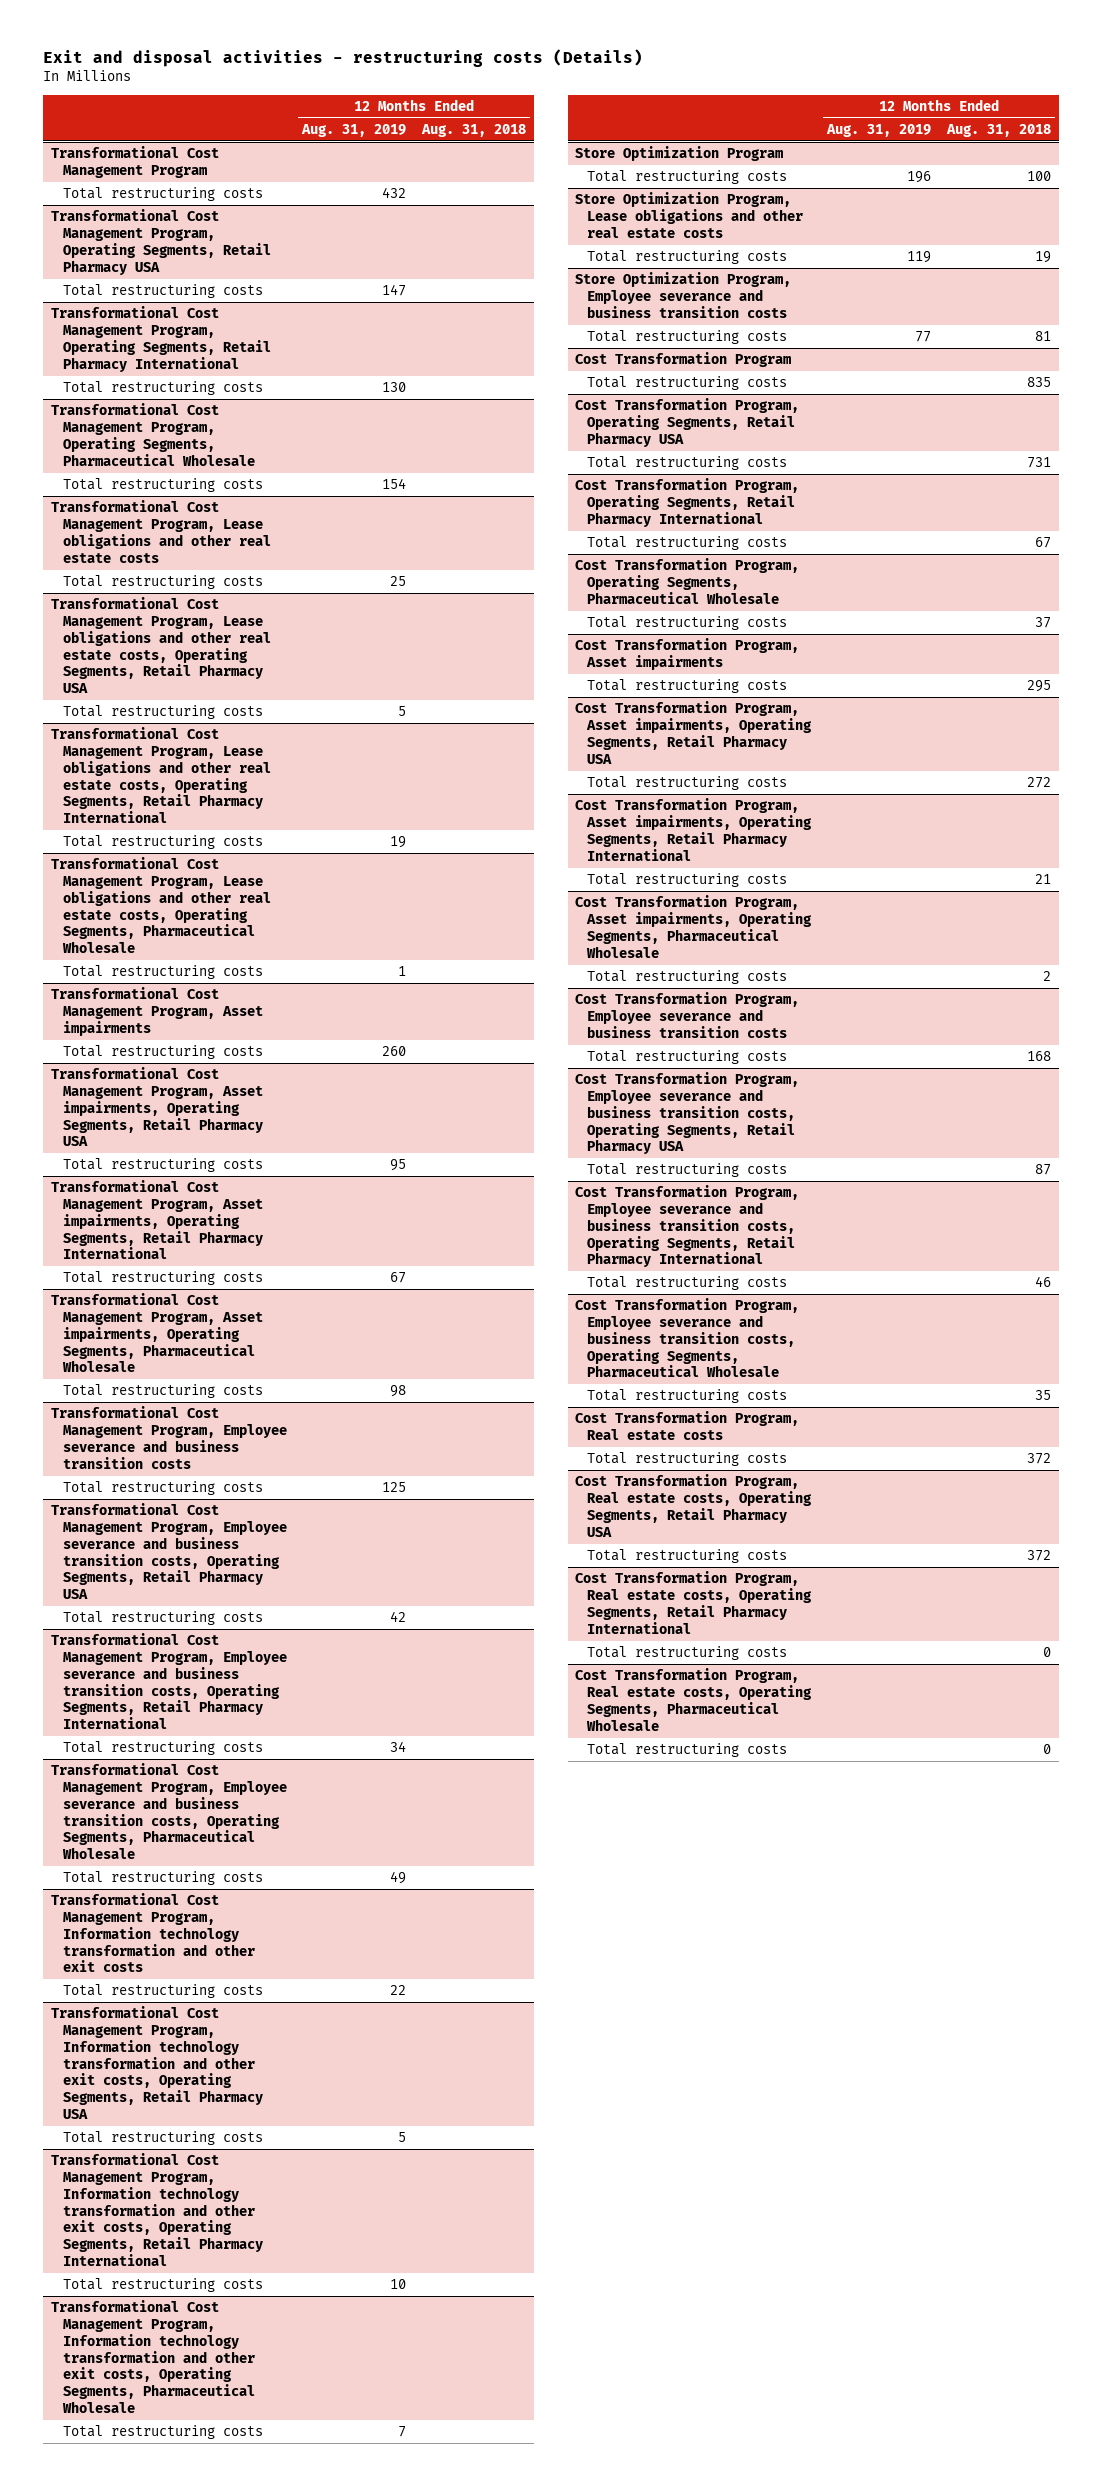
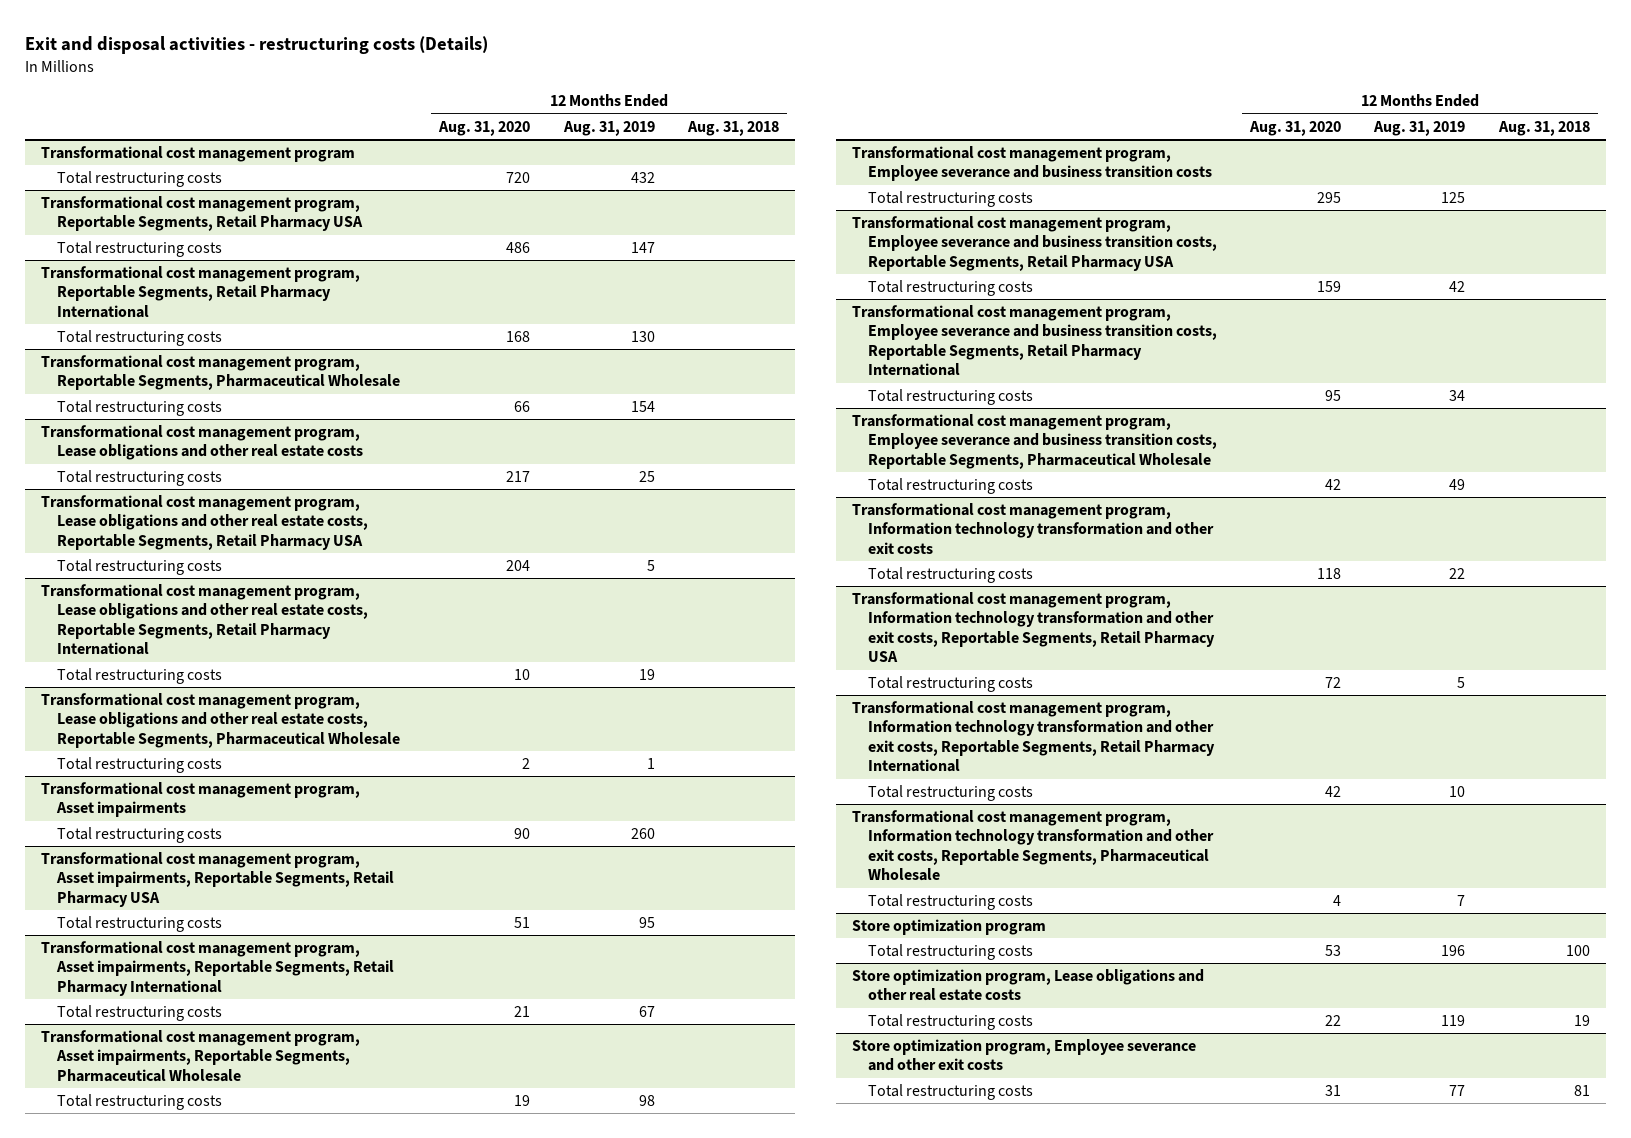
none -> [438,120,531,136] Aug. 31, 2020
[50,146,219,179] Transformational Cost Management Program -> [41,146,356,163] Transformational cost management program
[50,209,271,275] Transformational Cost Management Program, Operating Segments, Retail Pharmacy USA -> [41,196,364,232] Transformational cost management program, Reportable Segments, Retail Pharmacy USA
[50,306,271,372] Transformational Cost Management Program, Operating Segments, Retail Pharmacy International -> [41,266,361,318] Transformational cost management program, Reportable Segments, Retail Pharmacy International
[50,403,255,466] Transformational Cost Management Program, Operating Segments, Pharmaceutical Wholesale -> [41,355,401,391] Transformational cost management program, Reportable Segments, Pharmaceutical Wholesale
[50,500,271,563] Transformational Cost Management Program, Lease obligations and other real estate costs -> [41,425,364,461] Transformational cost management program, Lease obligations and other real estate costs
[50,597,271,694] Transformational Cost Management Program, Lease obligations and other real estate costs, Operating Segments, Retail Pharmacy USA -> [41,495,369,550] Transformational cost management program, Lease obligations and other real estate costs, Reportable Segments, Retail Pharmacy USA
[50,727,271,824] Transformational Cost Management Program, Lease obligations and other real estate costs, Operating Segments, Retail Pharmacy International -> [41,584,369,656] Transformational cost management program, Lease obligations and other real estate costs, Reportable Segments, Retail Pharmacy International
[50,857,271,954] Transformational Cost Management Program, Lease obligations and other real estate costs, Operating Segments, Pharmaceutical Wholesale -> [41,693,401,748] Transformational cost management program, Lease obligations and other real estate costs, Reportable Segments, Pharmaceutical Wholesale
[50,987,263,1036] Transformational Cost Management Program, Asset impairments -> [41,782,361,818] Transformational cost management program, Asset impairments
[50,1067,263,1147] Transformational Cost Management Program, Asset impairments, Operating Segments, Retail Pharmacy USA -> [41,852,395,907] Transformational cost management program, Asset impairments, Reportable Segments, Retail Pharmacy USA
[50,1180,263,1260] Transformational Cost Management Program, Asset impairments, Operating Segments, Retail Pharmacy International -> [41,941,395,996] Transformational cost management program, Asset impairments, Reportable Segments, Retail Pharmacy International
[50,1293,263,1373] Transformational Cost Management Program, Asset impairments, Operating Segments, Pharmaceutical Wholesale -> [41,1030,361,1082] Transformational cost management program, Asset impairments, Reportable Segments, Pharmaceutical Wholesale
[50,1406,287,1469] Transformational Cost Management Program, Employee severance and business transition costs -> [852,146,1213,182] Transformational cost management program, Employee severance and business transition costs
[50,1503,287,1600] Transformational Cost Management Program, Employee severance and business transition costs, Operating Segments, Retail Pharmacy USA -> [852,216,1218,271] Transformational cost management program, Employee severance and business transition costs, Reportable Segments, Retail Pharmacy USA
[50,1633,287,1730] Transformational Cost Management Program, Employee severance and business transition costs, Operating Segments, Retail Pharmacy International -> [852,305,1218,377] Transformational cost management program, Employee severance and business transition costs, Reportable Segments, Retail Pharmacy International
[50,1763,287,1860] Transformational Cost Management Program, Employee severance and business transition costs, Operating Segments, Pharmaceutical Wholesale -> [852,414,1218,469] Transformational cost management program, Employee severance and business transition costs, Reportable Segments, Pharmaceutical Wholesale
[50,1893,255,1973] Transformational Cost Management Program, Information technology transformation and other exit costs -> [852,503,1215,554] Transformational cost management program, Information technology transformation and other exit costs
[50,2006,263,2120] Transformational Cost Management Program, Information technology transformation and other exit costs, Operating Segments, Retail Pharmacy USA -> [852,592,1216,663] Transformational cost management program, Information technology transformation and other exit costs, Reportable Segments, Retail Pharmacy USA
[50,2153,263,2267] Transformational Cost Management Program, Information technology transformation and other exit costs, Operating Segments, Retail Pharmacy International -> [852,701,1216,773] Transformational cost management program, Information technology transformation and other exit costs, Reportable Segments, Retail Pharmacy International
[50,2300,255,2414] Transformational Cost Management Program, Information technology transformation and other exit costs, Operating Segments, Pharmaceutical Wholesale -> [852,810,1215,882] Transformational cost management program, Information technology transformation and other exit costs, Reportable Segments, Pharmaceutical Wholesale
[575,146,784,162] Store Optimization Program -> [852,919,1047,936] Store optimization program
[575,192,804,238] Store Optimization Program, Lease obligations and other real estate costs -> [852,969,1205,1002] Store optimization program, Lease obligations and other real estate costs
[575,272,792,318] Store Optimization Program, Employee severance and business transition costs -> [852,1039,1197,1072] Store optimization program, Employee severance and other exit costs
[575,352,792,368] Cost Transformation Program -> none
[587,376,788,391] Total restructuring costs -> none
[575,398,800,447] Cost Transformation Program, Operating Segments, Retail Pharmacy USA -> none
[587,456,788,471] Total restructuring costs -> none
[575,478,800,527] Cost Transformation Program, Operating Segments, Retail Pharmacy International -> none
[587,536,788,551] Total restructuring costs -> none
[575,558,800,604] Cost Transformation Program, Operating Segments, Pharmaceutical Wholesale -> none
[587,616,788,631] Total restructuring costs -> none
[575,638,800,671] Cost Transformation Program, Asset impairments -> none
[587,679,788,694] Total restructuring costs -> none
[575,701,813,764] Cost Transformation Program, Asset impairments, Operating Segments, Retail Pharmacy USA -> none
[587,776,788,791] Total restructuring costs -> none
[575,798,813,861] Cost Transformation Program, Asset impairments, Operating Segments, Retail Pharmacy International -> none
[587,873,788,888] Total restructuring costs -> none
[575,895,813,958] Cost Transformation Program, Asset impairments, Operating Segments, Pharmaceutical Wholesale -> none
[587,970,788,985] Total restructuring costs -> none
[575,992,800,1038] Cost Transformation Program, Employee severance and business transition costs -> none
[587,1050,788,1065] Total restructuring costs -> none
[575,1072,800,1155] Cost Transformation Program, Employee severance and business transition costs, Operating Segments, Retail Pharmacy USA -> none
[587,1163,788,1178] Total restructuring costs -> none
[575,1185,800,1268] Cost Transformation Program, Employee severance and business transition costs, Operating Segments, Retail Pharmacy International -> none
[587,1276,788,1291] Total restructuring costs -> none
[575,1298,800,1378] Cost Transformation Program, Employee severance and business transition costs, Operating Segments, Pharmaceutical Wholesale -> none
[587,1389,788,1404] Total restructuring costs -> none
[575,1411,800,1441] Cost Transformation Program, Real estate costs -> none
[587,1452,788,1467] Total restructuring costs -> none
[575,1474,813,1537] Cost Transformation Program, Real estate costs, Operating Segments, Retail Pharmacy USA -> none
[587,1549,788,1564] Total restructuring costs -> none
[575,1571,813,1634] Cost Transformation Program, Real estate costs, Operating Segments, Retail Pharmacy International -> none
[587,1646,788,1661] Total restructuring costs -> none
[575,1668,813,1731] Cost Transformation Program, Real estate costs, Operating Segments, Pharmaceutical Wholesale -> none
[587,1743,788,1758] Total restructuring costs -> none

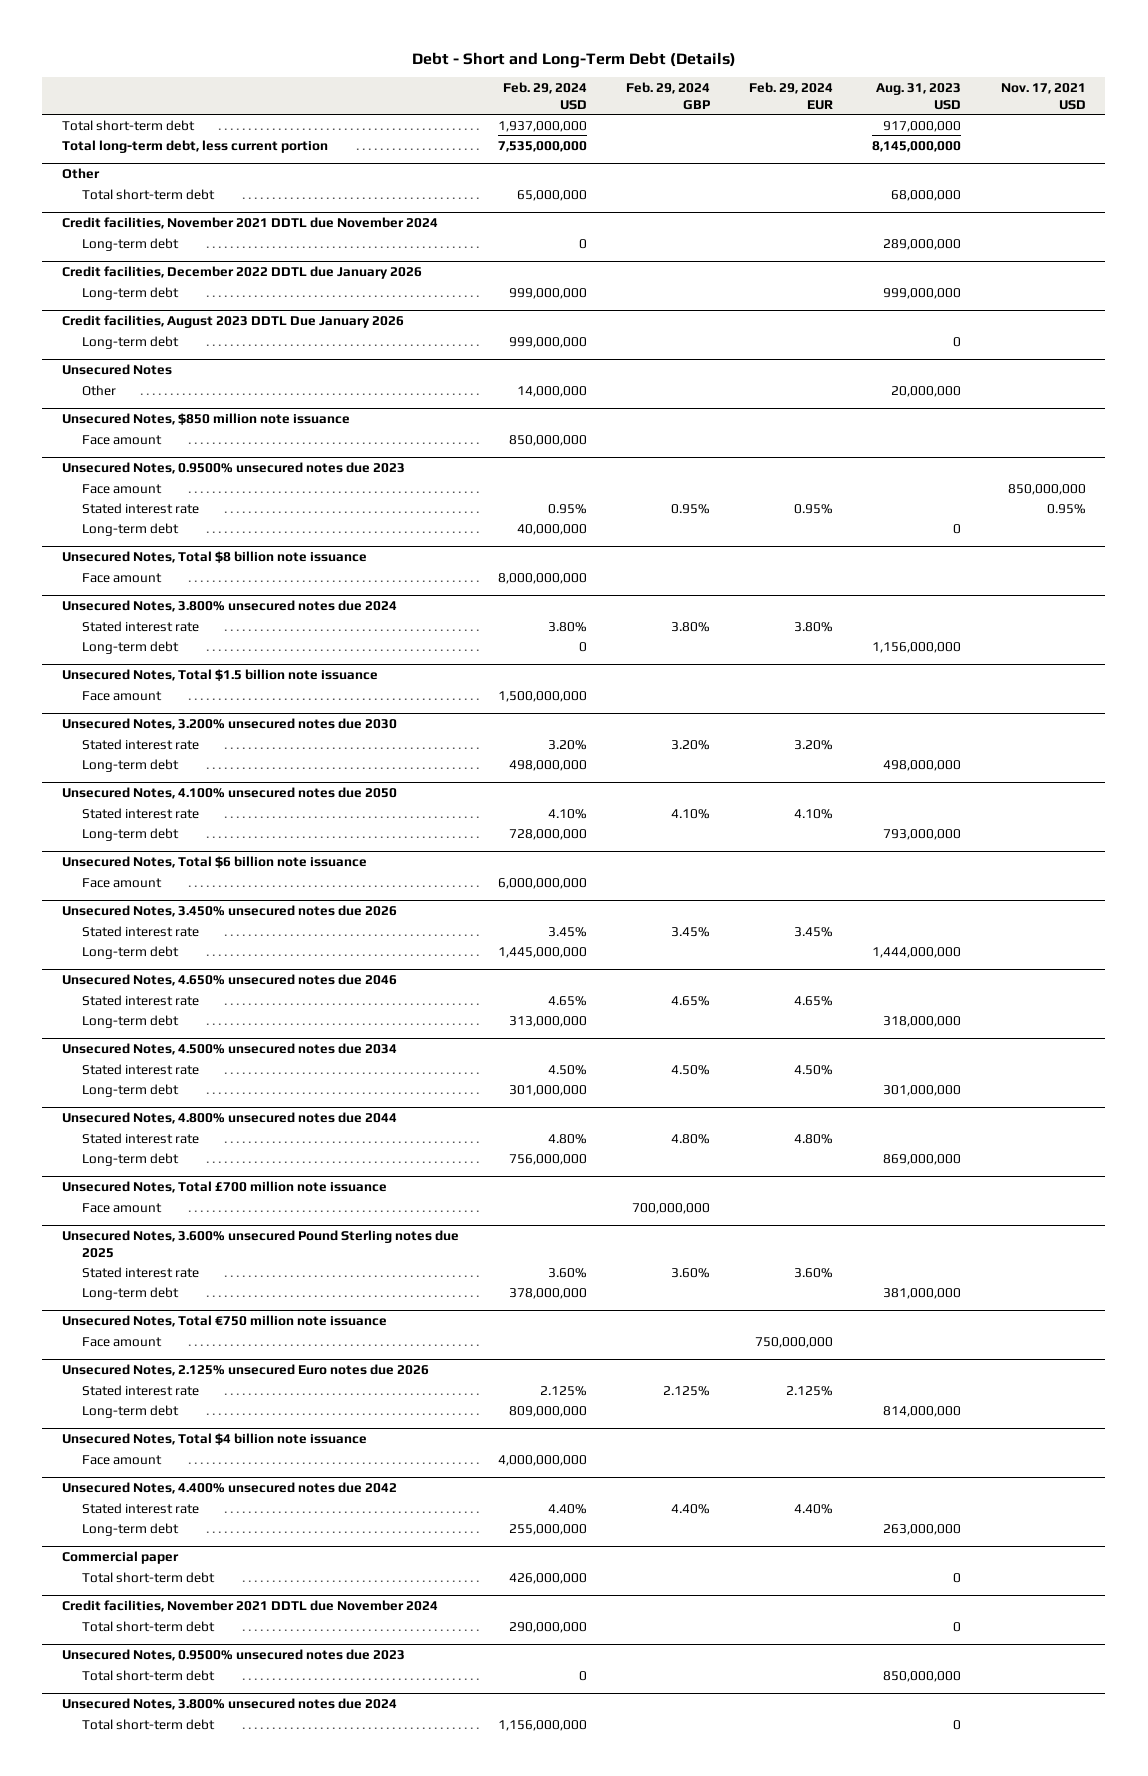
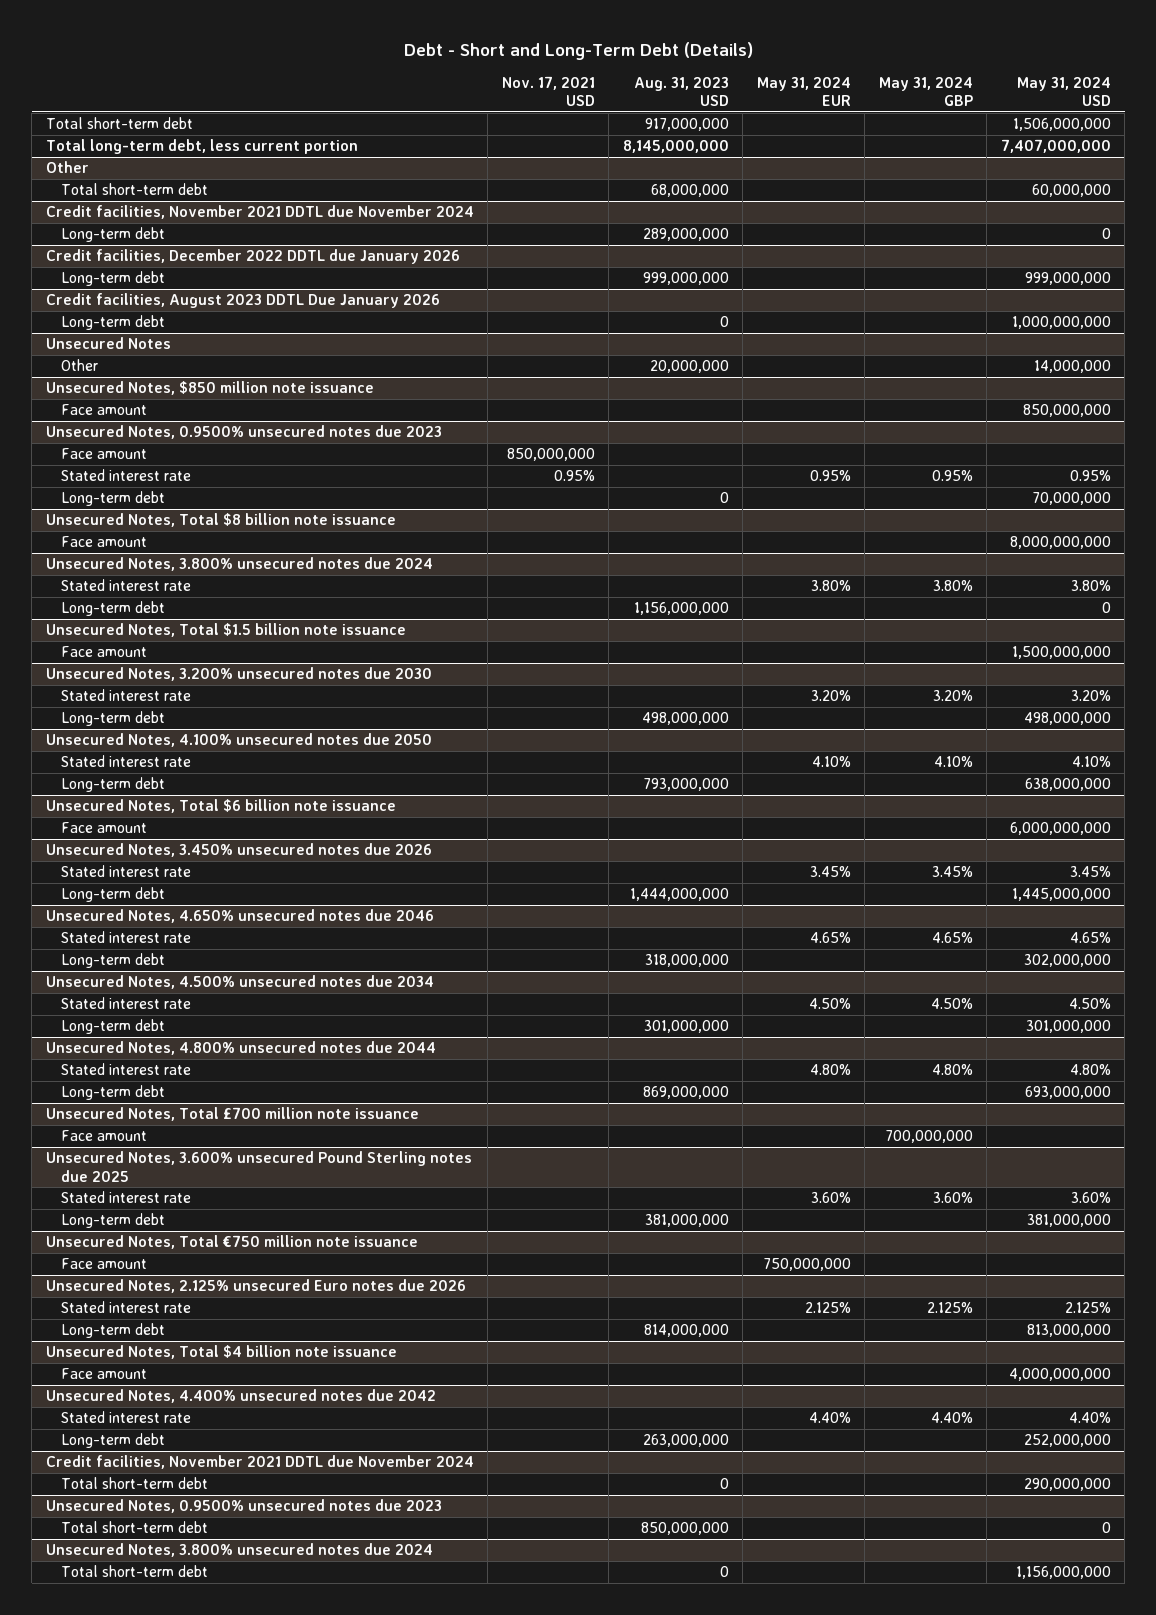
[503,82,588,110] Feb. 29, 2024 USD -> none
[626,82,711,110] Feb. 29, 2024 GBP -> none
[749,82,834,110] Feb. 29, 2024 EUR -> none
none -> [756,76,851,106] May 31, 2024 EUR
none -> [878,76,973,106] May 31, 2024 GBP
none -> [1016,76,1111,106] May 31, 2024 USD
[61,1550,179,1564] Commercial paper -> none
[82,1571,216,1583] Total short-term debt -> none

